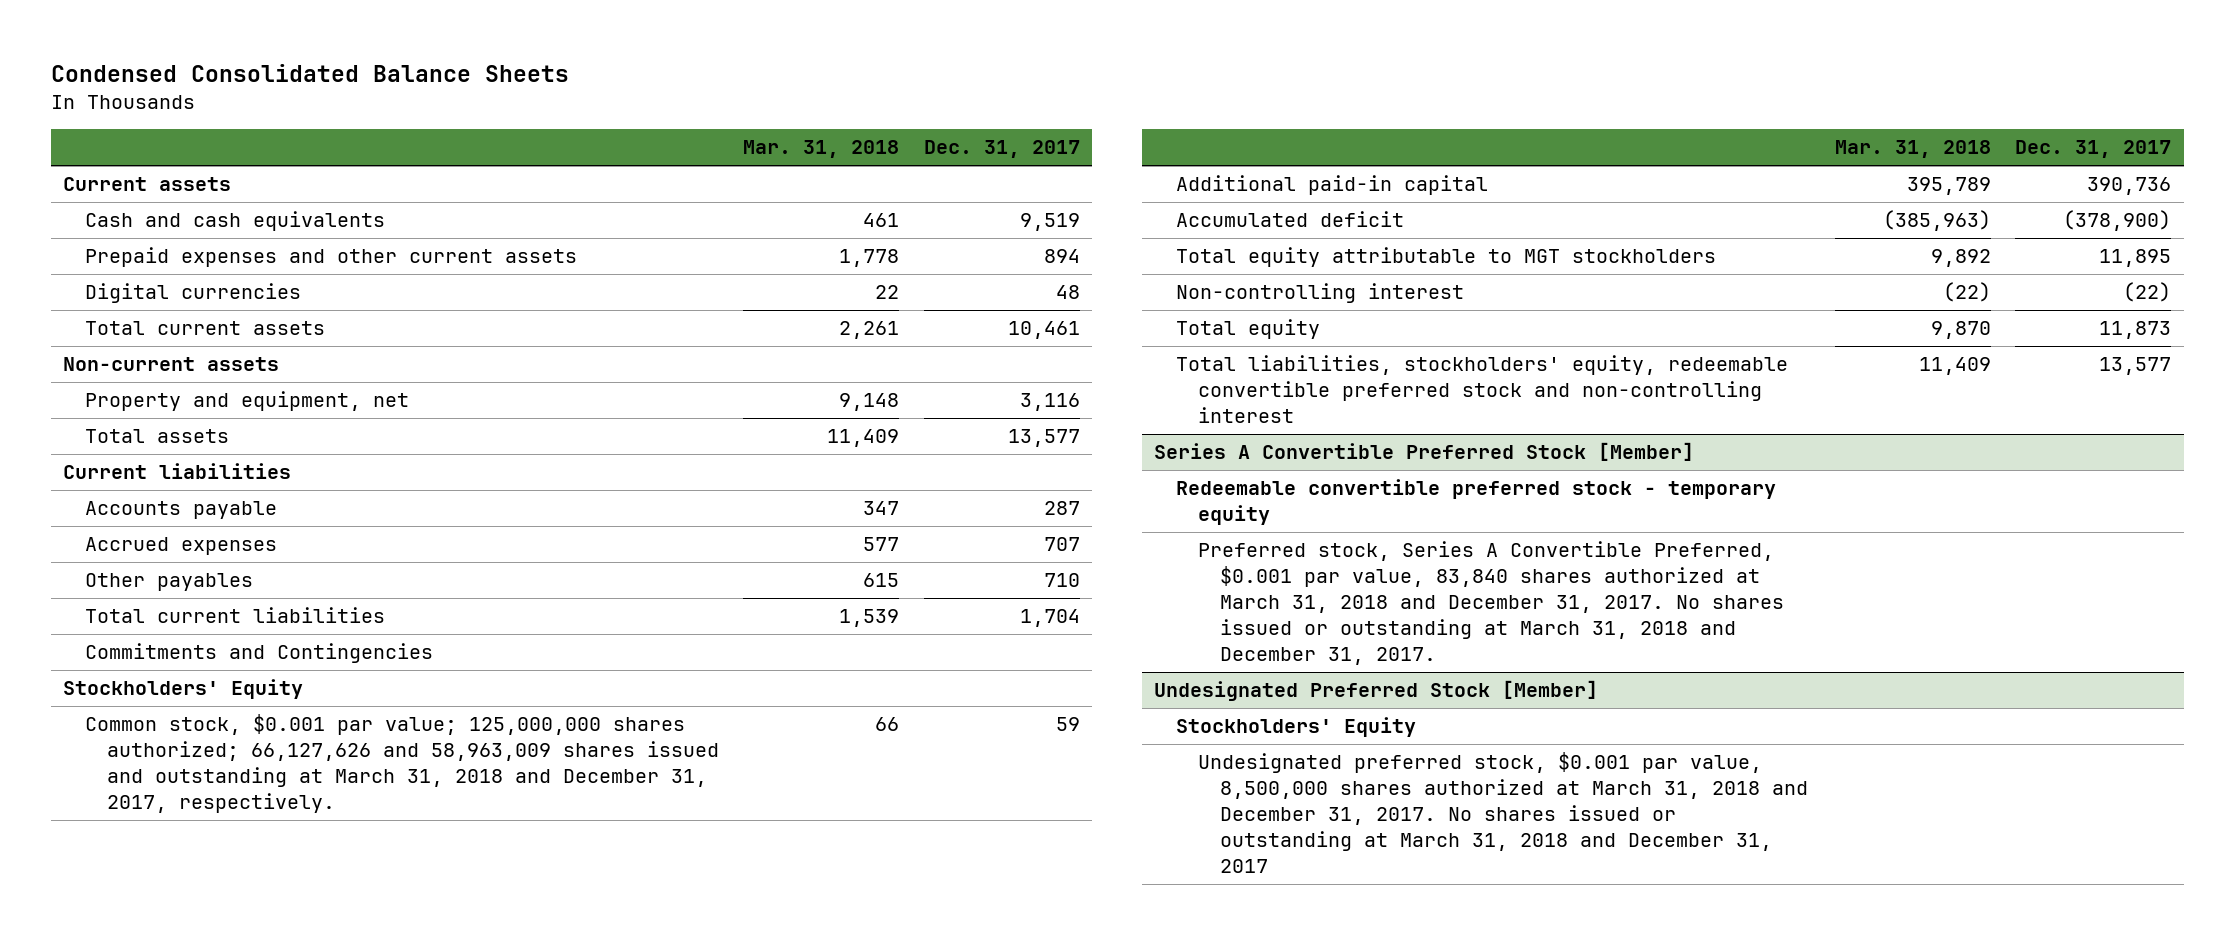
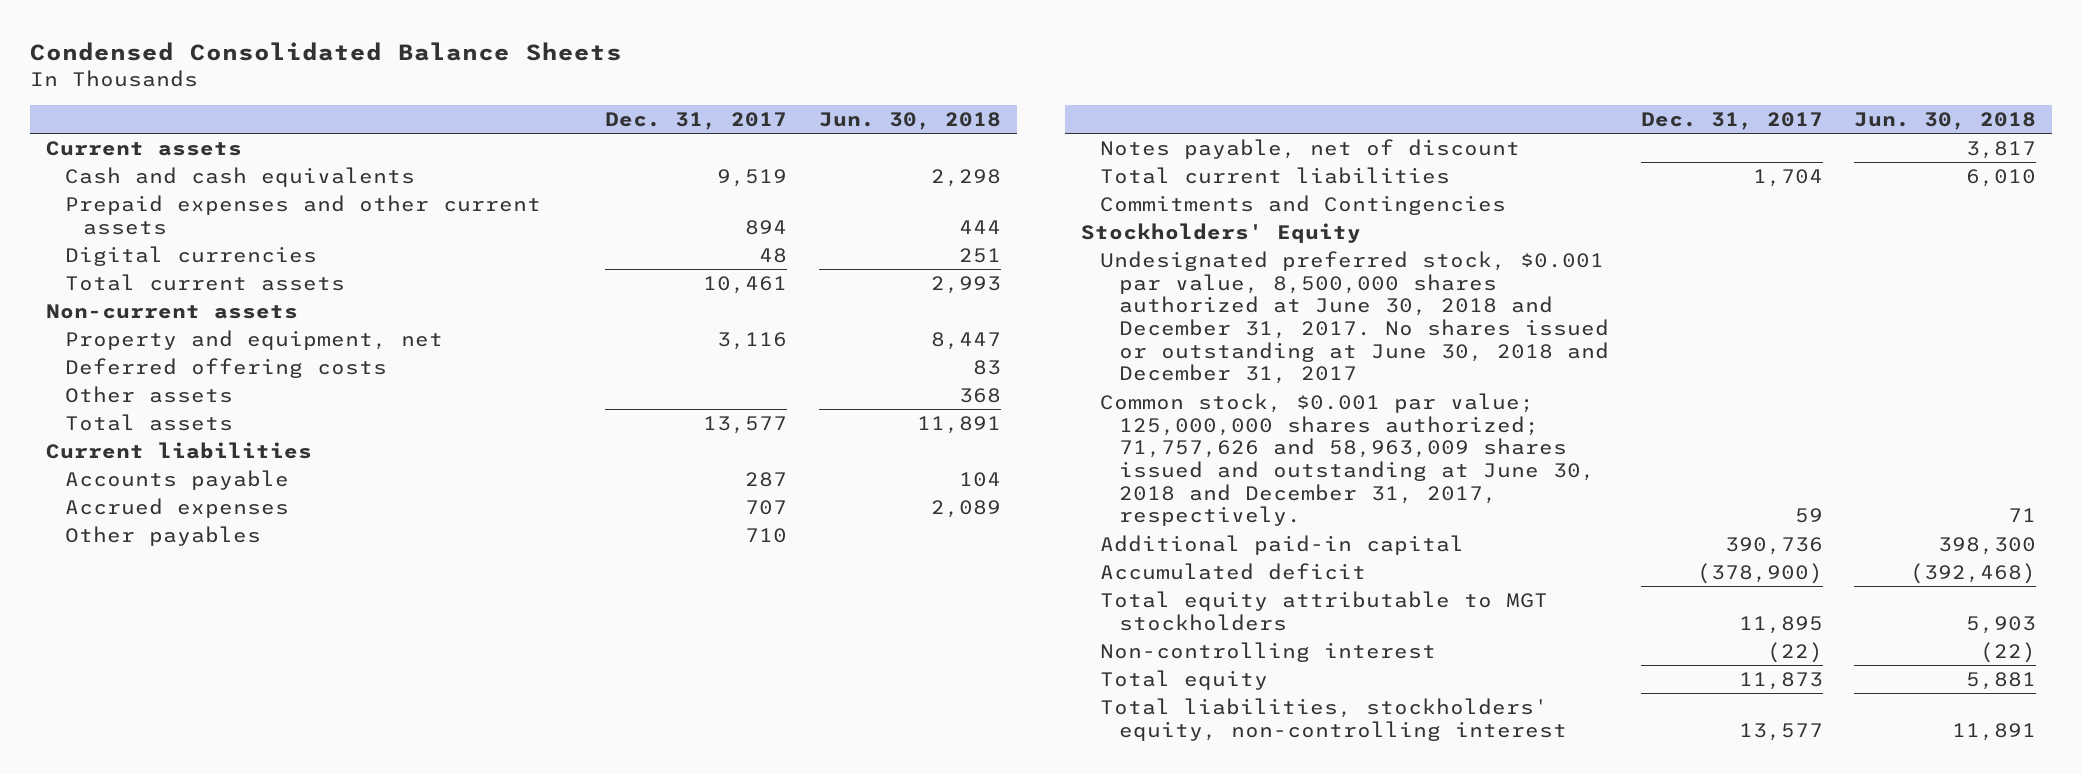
[743,140,900,159] Mar. 31, 2018 -> none
none -> [819,111,1002,130] Jun. 30, 2018
none -> [64,357,387,378] Deferred offering costs
none -> [64,385,233,403] Other assets
none -> [1099,138,1520,159] Notes payable, net of discount
none -> [1099,250,1609,385] Undesignated preferred stock, $0.001 par value, 8,500,000 shares authorized at June 30, 2018 and December 31, 2017. No shares issued or outstanding at June 30, 2018 and December 31, 2017
[85,714,719,813] Common stock, $0.001 par value; 125,000,000 shares authorized; 66,127,626 and 58,963,009 shares issued and outstanding at March 31, 2018 and December 31, 2017, respectively. -> [1099,392,1595,527] Common stock, $0.001 par value; 125,000,000 shares authorized; 71,757,626 and 58,963,009 shares issued and outstanding at June 30, 2018 and December 31, 2017, respectively.
[1154,442,1695,462] Series A Convertible Preferred Stock [Member] -> none
[1176,479,1777,526] Redeemable convertible preferred stock - temporary equity -> none
[1197,541,1784,665] Preferred stock, Series A Convertible Preferred, $0.001 par value, 83,840 shares authorized at March 31, 2018 and December 31, 2017. No shares issued or outstanding at March 31, 2018 and December 31, 2017. -> none
[1154,680,1599,702] Undesignated Preferred Stock [Member] -> none
[1176,717,1417,738] Stockholders' Equity -> none
[1197,752,1808,873] Undesignated preferred stock, $0.001 par value, 8,500,000 shares authorized at March 31, 2018 and December 31, 2017. No shares issued or outstanding at March 31, 2018 and December 31, 2017 -> none
[1176,355,1789,424] Total liabilities, stockholders' equity, redeemable convertible preferred stock and non-controlling interest -> [1099,697,1567,741] Total liabilities, stockholders' equity, non-controlling interest

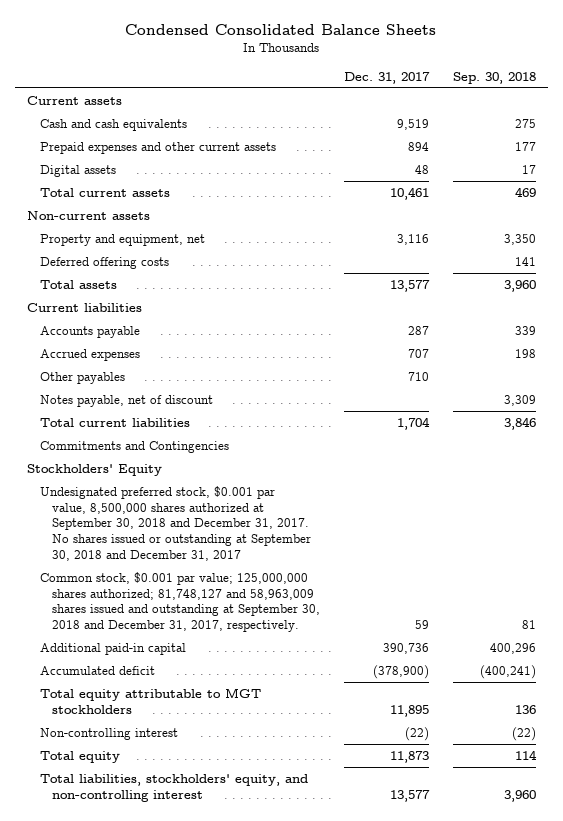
[819,111,1002,130] Jun. 30, 2018 -> none
none -> [453,71,537,84] Sep. 30, 2018
[64,245,317,266] Digital currencies -> none
none -> [39,164,116,177] Digital assets
[64,385,233,403] Other assets -> none
[1099,250,1609,385] Undesignated preferred stock, $0.001 par value, 8,500,000 shares authorized at June 30, 2018 and December 31, 2017. No shares issued or outstanding at June 30, 2018 and December 31, 2017 -> [39,485,312,561] Undesignated preferred stock, $0.001 par value, 8,500,000 shares authorized at September 30, 2018 and December 31, 2017. No shares issued or outstanding at September 30, 2018 and December 31, 2017
[1099,392,1595,527] Common stock, $0.001 par value; 125,000,000 shares authorized; 71,757,626 and 58,963,009 shares issued and outstanding at June 30, 2018 and December 31, 2017, respectively. -> [39,571,321,633] Common stock, $0.001 par value; 125,000,000 shares authorized; 81,748,127 and 58,963,009 shares issued and outstanding at September 30, 2018 and December 31, 2017, respectively.
[1099,697,1567,741] Total liabilities, stockholders' equity, non-controlling interest -> [39,773,308,802] Total liabilities, stockholders' equity, and non-controlling interest

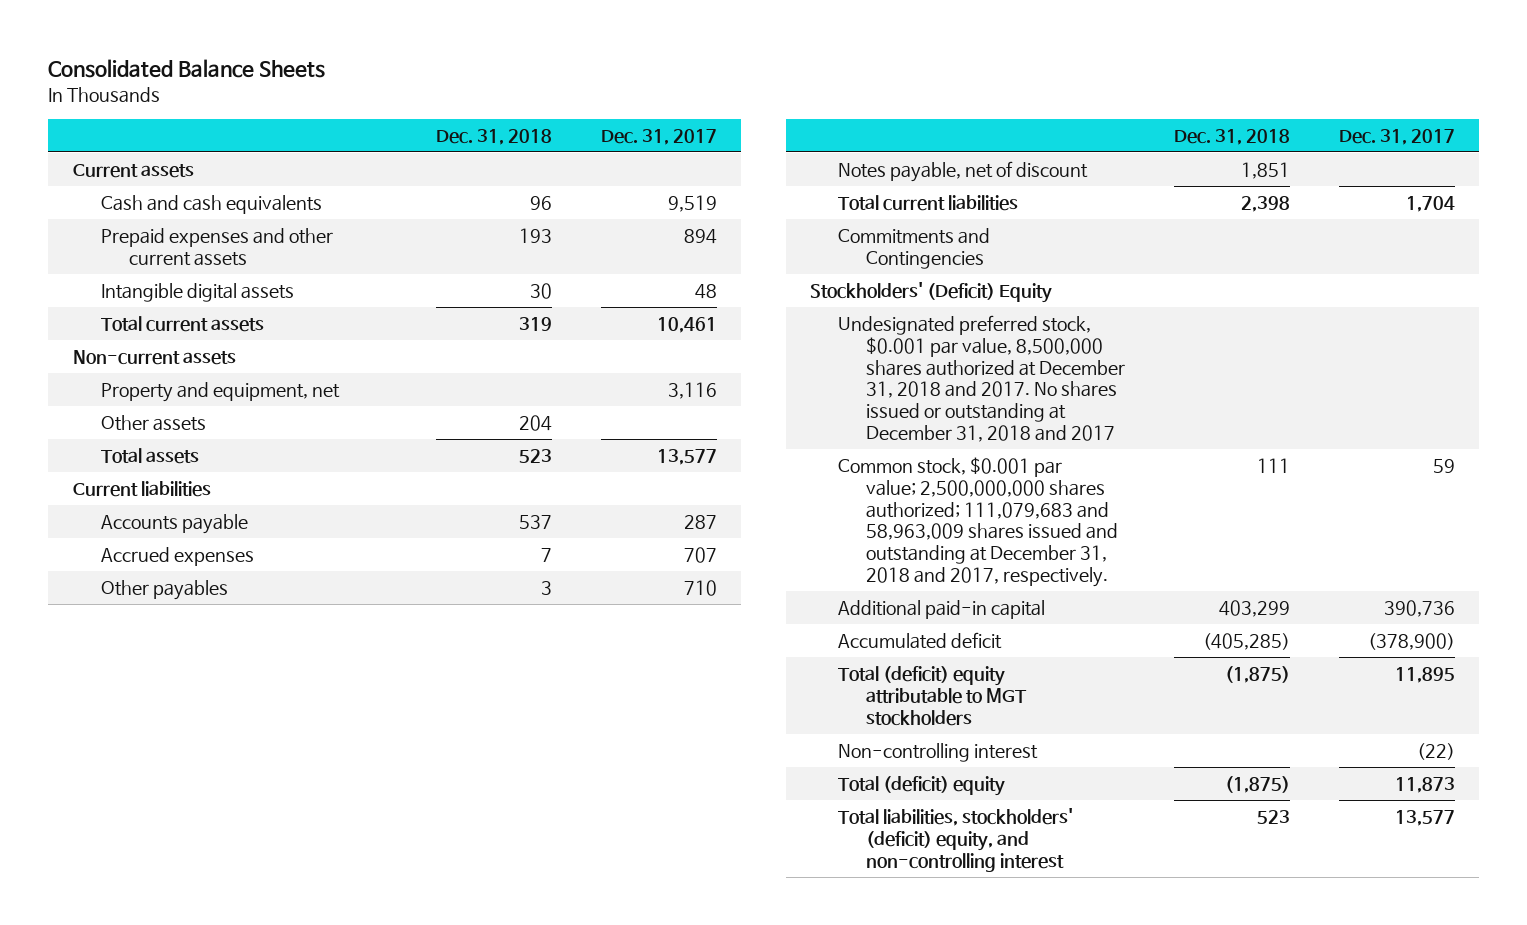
[125,23,437,35] Condensed Consolidated Balance Sheets -> [48,59,326,79] Consolidated Balance Sheets
[453,71,537,84] Sep. 30, 2018 -> none
none -> [436,128,553,145] Dec. 31, 2018
[39,164,116,177] Digital assets -> [100,283,294,303] Intangible digital assets
[39,256,169,269] Deferred offering costs -> none
none -> [100,415,206,432] Other assets
[26,463,162,476] Stockholders' Equity -> [810,282,1053,304] Stockholders' (Deficit) Equity
[39,485,312,561] Undesignated preferred stock, $0.001 par value, 8,500,000 shares authorized at September 30, 2018 and December 31, 2017. No shares issued or outstanding at September 30, 2018 and December 31, 2017 -> [838,315,1126,442] Undesignated preferred stock, $0.001 par value, 8,500,000 shares authorized at December 31, 2018 and 2017. No shares issued or outstanding at December 31, 2018 and 2017
[39,571,321,633] Common stock, $0.001 par value; 125,000,000 shares authorized; 81,748,127 and 58,963,009 shares issued and outstanding at September 30, 2018 and December 31, 2017, respectively. -> [838,457,1119,587] Common stock, $0.001 par value; 2,500,000,000 shares authorized; 111,079,683 and 58,963,009 shares issued and outstanding at December 31, 2018 and 2017, respectively.
[39,687,261,714] Total equity attributable to MGT stockholders -> [838,666,1028,726] Total (deficit) equity attributable to MGT stockholders
[39,750,120,763] Total equity -> [838,776,1006,797] Total (deficit) equity
[39,773,308,802] Total liabilities, stockholders' equity, and non-controlling interest -> [838,808,1074,872] Total liabilities, stockholders' (deficit) equity, and non-controlling interest

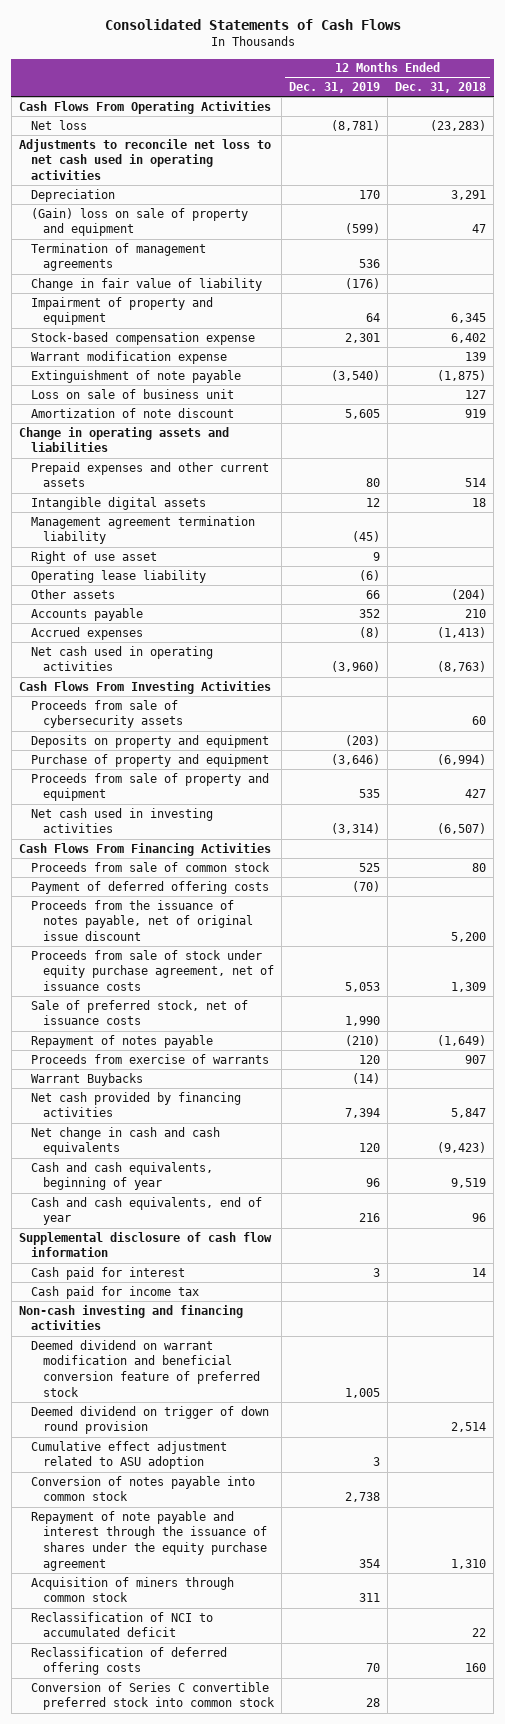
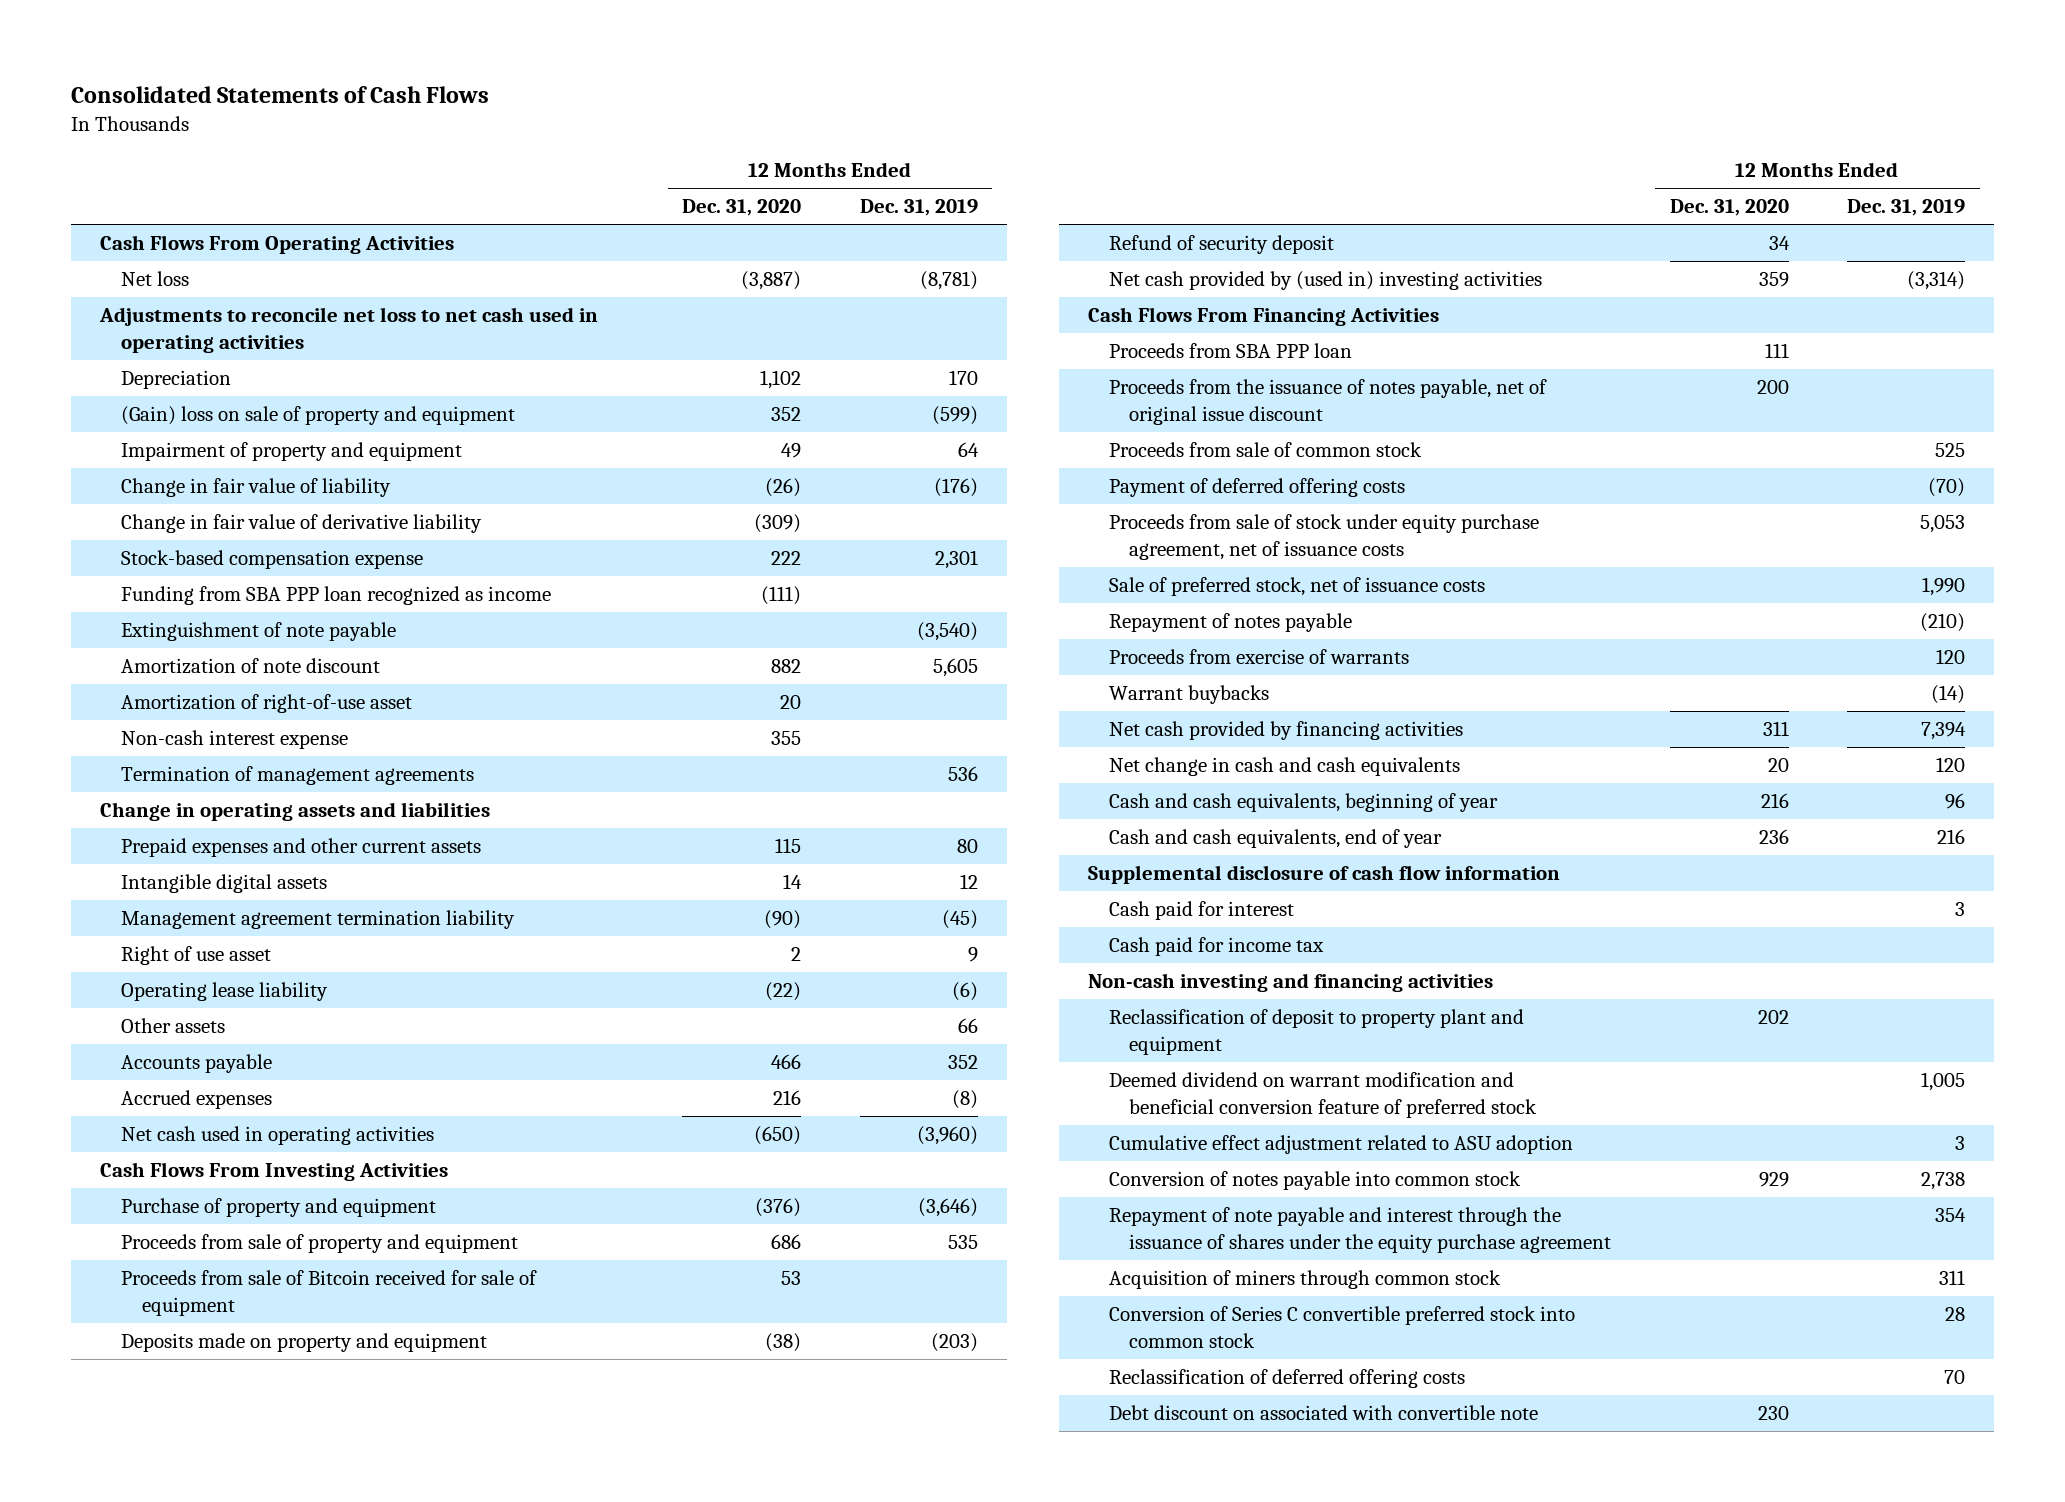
[395,82,487,94] Dec. 31, 2018 -> none
none -> [682,199,802,217] Dec. 31, 2020
[30,277,262,291] Change in fair value of liability -> [121,478,392,498] Change in fair value of liability
none -> [121,514,483,534] Change in fair value of derivative liability
[30,350,227,364] Warrant modification expense -> none
none -> [121,586,552,606] Funding from SBA PPP loan recognized as income
[30,388,234,399] Loss on sale of business unit -> none
none -> [121,694,413,714] Amortization of right-of-use asset
none -> [121,730,349,750] Non-cash interest expense
[30,242,206,272] Termination of management agreements -> [121,766,475,786] Termination of management agreements
[30,699,183,729] Proceeds from sale of cybersecurity assets -> none
[30,734,269,748] Deposits on property and equipment -> none
none -> [121,1270,538,1316] Proceeds from sale of Bitcoin received for sale of equipment
none -> [121,1333,488,1353] Deposits made on property and equipment
none -> [1108,235,1334,255] Refund of security deposit
[30,807,213,834] Net cash used in investing activities -> [1108,271,1542,291] Net cash provided by (used in) investing activities
none -> [1108,343,1352,359] Proceeds from SBA PPP loan
[30,899,253,942] Proceeds from the issuance of notes payable, net of original issue discount -> [1108,379,1547,425] Proceeds from the issuance of notes payable, net of original issue discount
[30,1072,143,1086] Warrant Buybacks -> [1108,685,1269,705] Warrant buybacks
none -> [1108,1009,1524,1055] Reclassification of deposit to property plant and equipment
[30,1405,269,1435] Deemed dividend on trigger of down round provision -> none
[30,1611,213,1638] Reclassification of NCI to accumulated deficit -> none
[30,1646,227,1676] Reclassification of deferred offering costs -> [1108,1369,1465,1389] Reclassification of deferred offering costs
none -> [1108,1405,1538,1421] Debt discount on associated with convertible note

